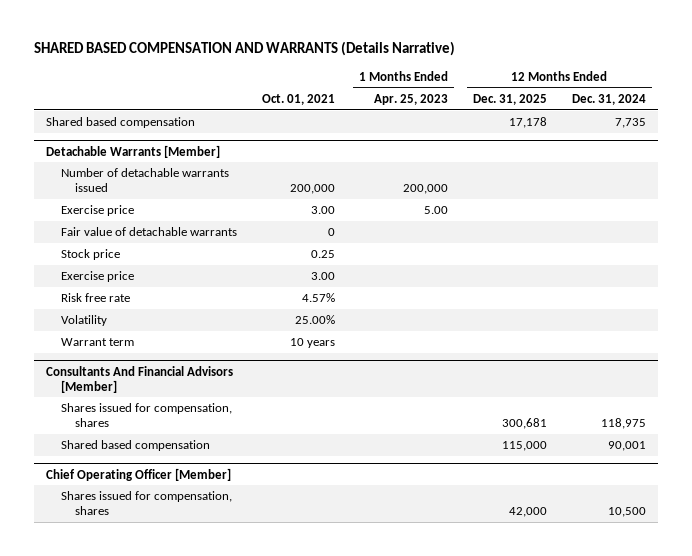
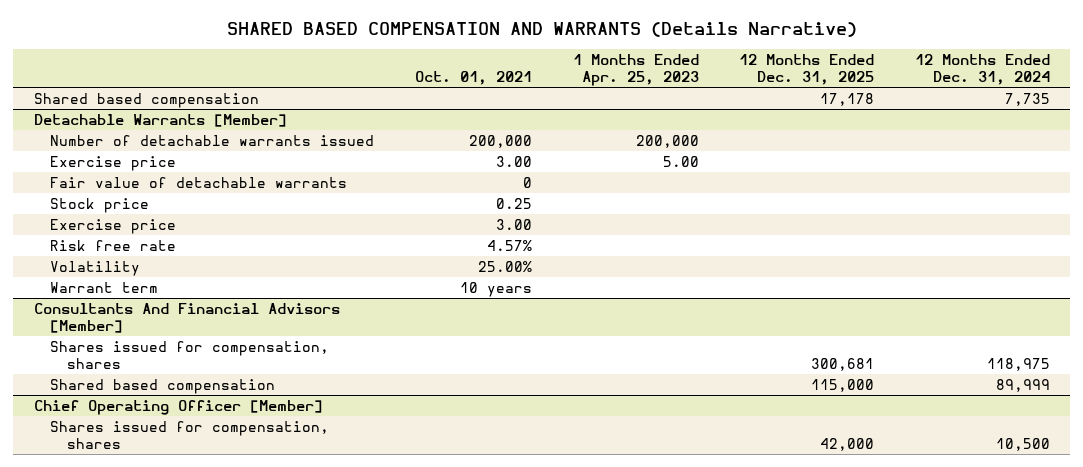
[607,440,646,451] 90,001 -> [995,378,1050,392] 89,999

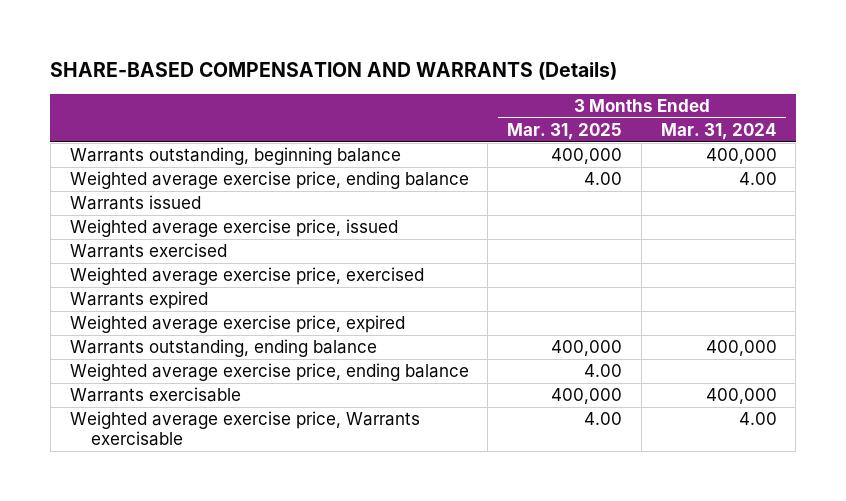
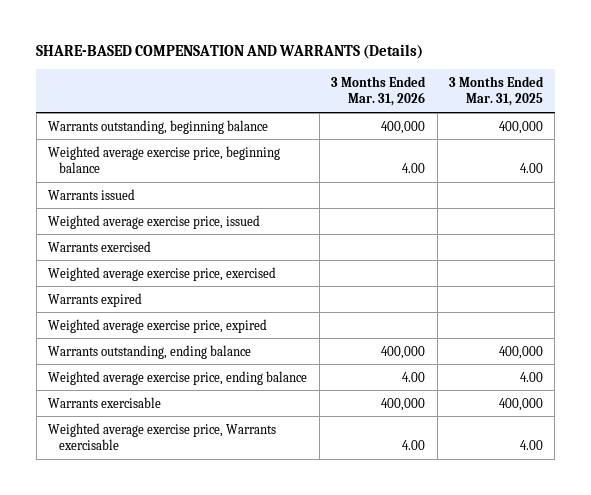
[660,122,777,140] Mar. 31, 2024 -> none
none -> [331,75,427,107] 3 Months Ended Mar. 31, 2026
[69,171,469,190] Weighted average exercise price, ending balance -> [48,145,281,174] Weighted average exercise price, beginning balance

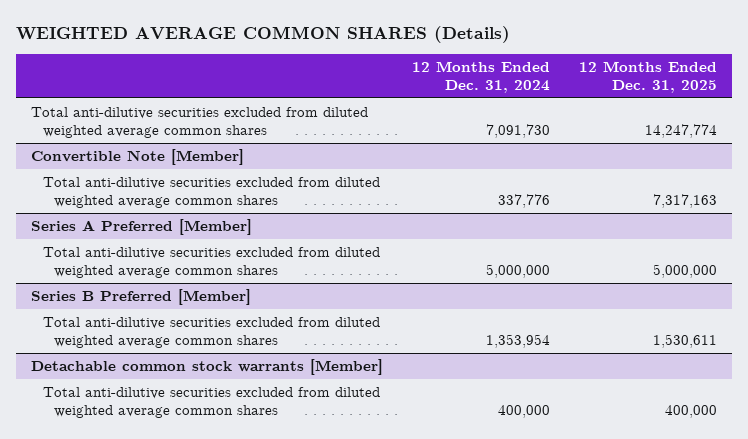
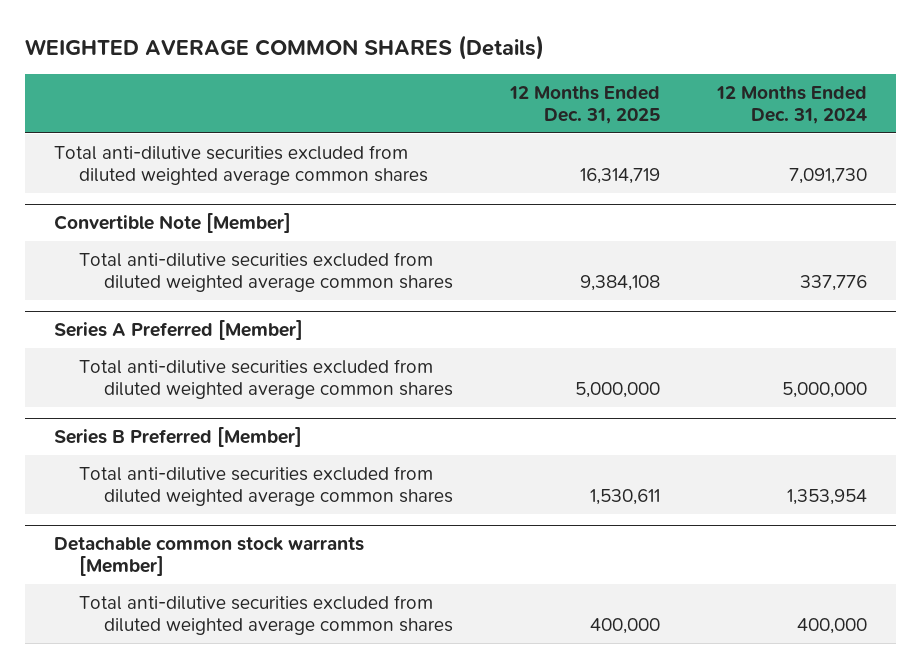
[645,124,718,139] 14,247,774 -> [580,168,661,185] 16,314,719
[653,194,718,209] 7,317,163 -> [580,275,661,292] 9,384,108

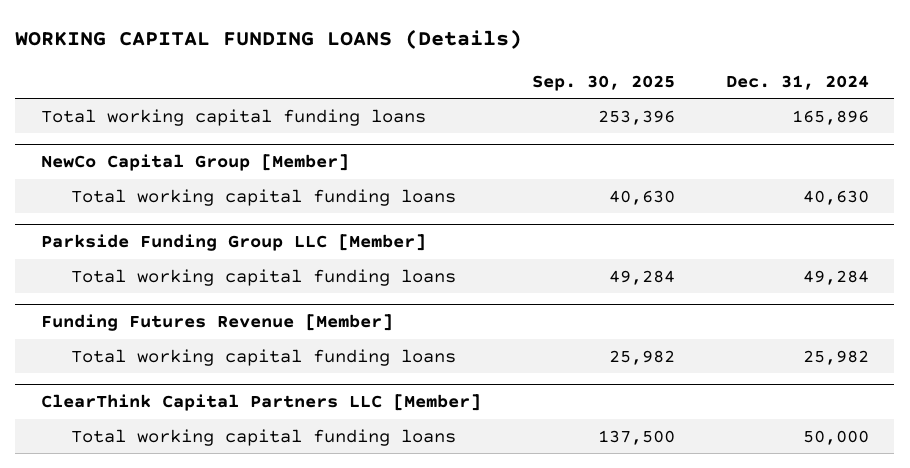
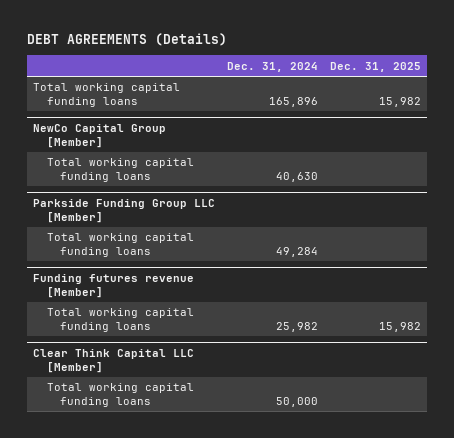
[15,29,523,50] WORKING CAPITAL FUNDING LOANS (Details) -> [27,33,228,47] DEBT AGREEMENTS (Details)
[531,75,675,92] Sep. 30, 2025 -> none
none -> [330,61,422,72] Dec. 31, 2025
[40,314,393,332] Funding Futures Revenue [Member] -> [33,274,195,298] Funding futures revenue [Member]
[40,394,481,412] ClearThink Capital Partners LLC [Member] -> none
none -> [33,349,195,373] Clear Think Capital LLC [Member]

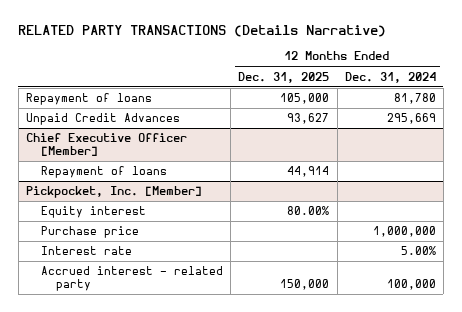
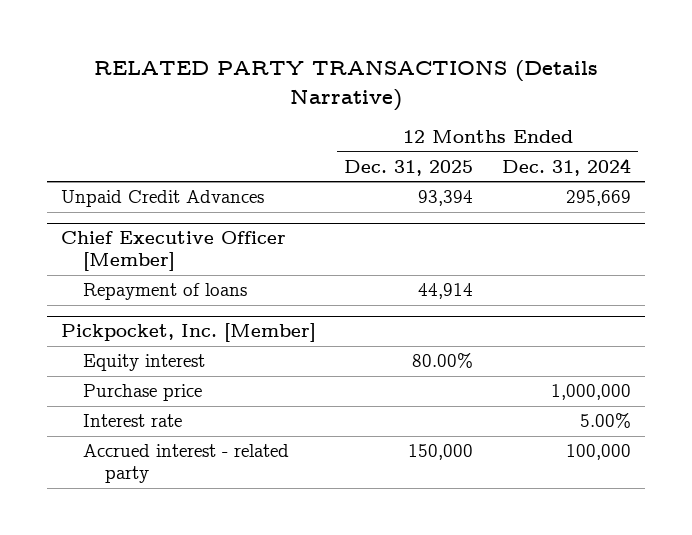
[25,93,152,106] Repayment of loans -> none
[287,113,330,125] 93,627 -> [418,190,474,207] 93,394

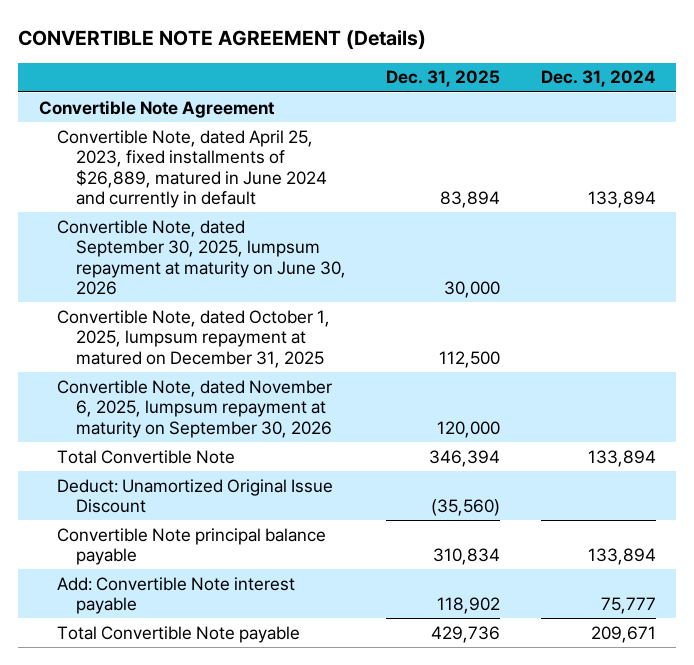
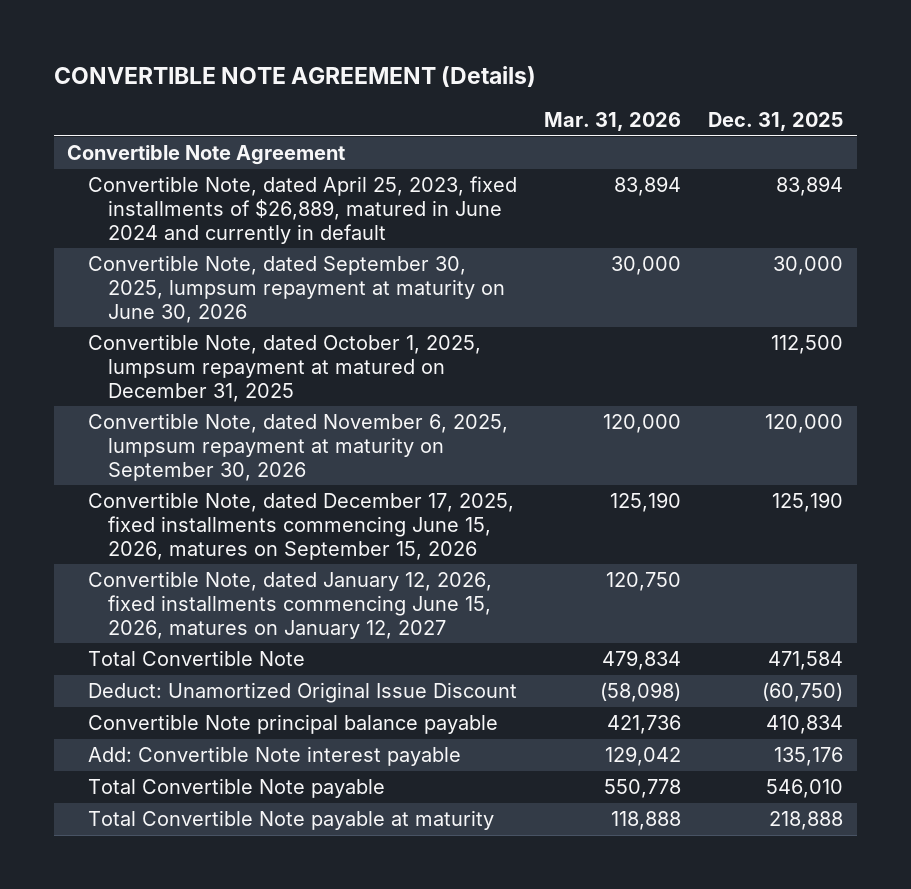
[540,70,656,88] Dec. 31, 2024 -> none
none -> [544,112,682,132] Mar. 31, 2026
none -> [87,492,514,560] Convertible Note, dated December 17, 2025, fixed installments commencing June 15, 2026, matures on September 15, 2026
none -> [87,571,492,639] Convertible Note, dated January 12, 2026, fixed installments commencing June 15, 2026, matures on January 12, 2027
[429,449,501,467] 346,394 -> [768,651,844,671] 471,584
[431,499,501,517] (35,560) -> [762,682,844,703] (60,750)
[433,548,501,566] 310,834 -> [766,715,844,735] 410,834
[437,597,501,615] 118,902 -> [774,747,844,767] 135,176
[431,625,501,643] 429,736 -> [766,779,844,799] 546,010
none -> [87,810,494,831] Total Convertible Note payable at maturity

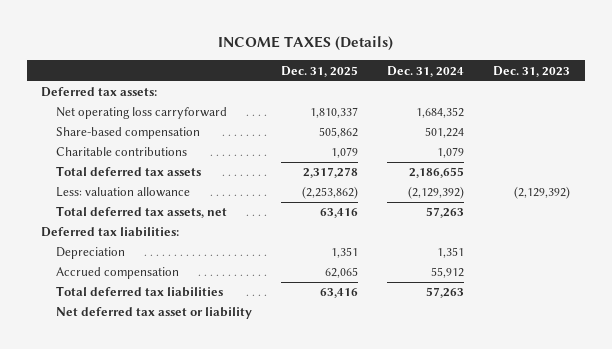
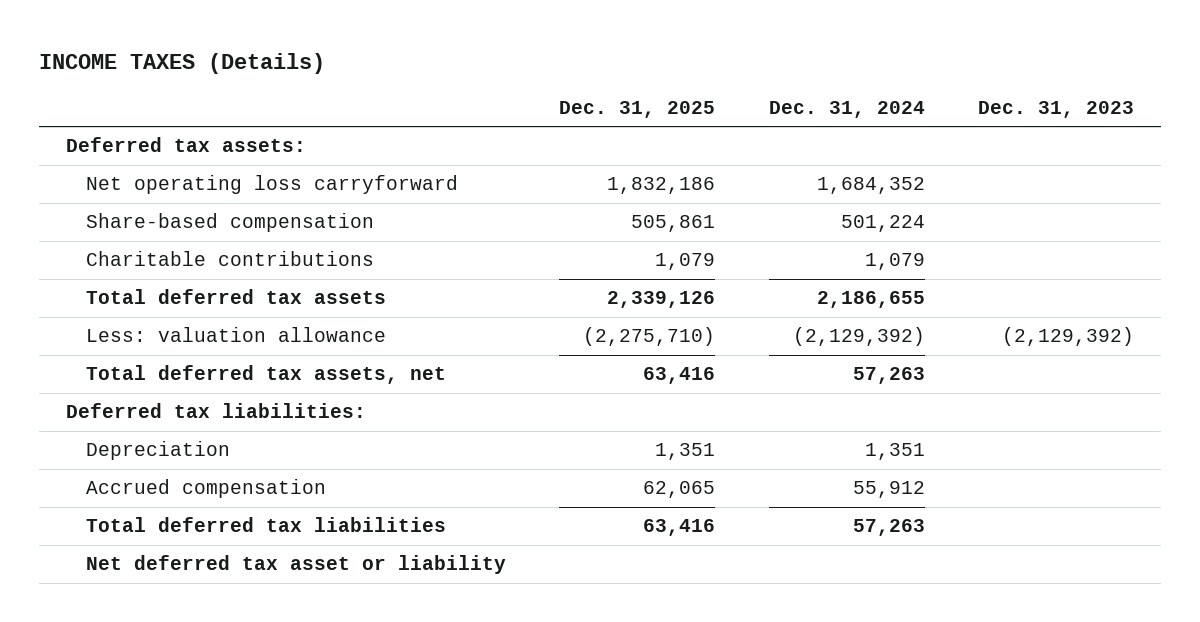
[310,107,359,119] 1,810,337 -> [607,177,716,195] 1,832,186
[319,127,359,139] 505,862 -> [631,215,716,233] 505,861
[303,167,359,179] 2,317,278 -> [607,291,716,309] 2,339,126
[302,186,359,200] (2,253,862) -> [583,327,716,347] (2,275,710)

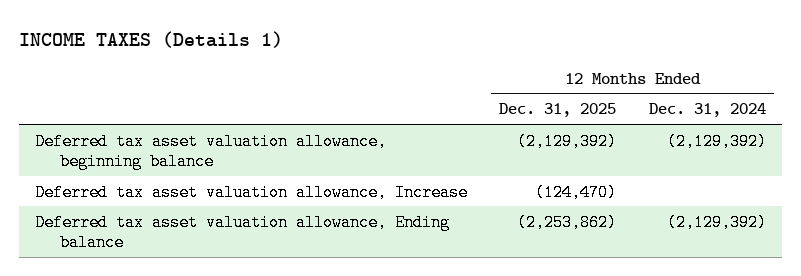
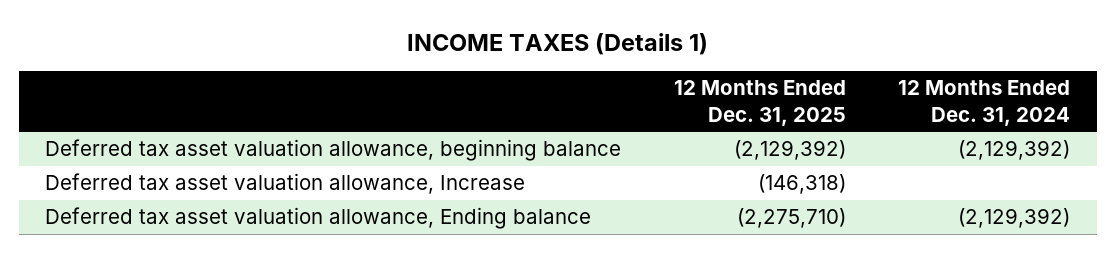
[535,183,618,201] (124,470) -> [757,174,846,195] (146,318)
[517,213,618,231] (2,253,862) -> [736,208,846,229] (2,275,710)

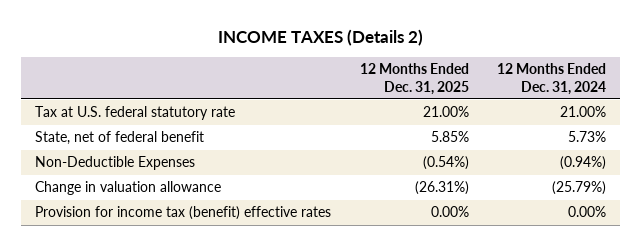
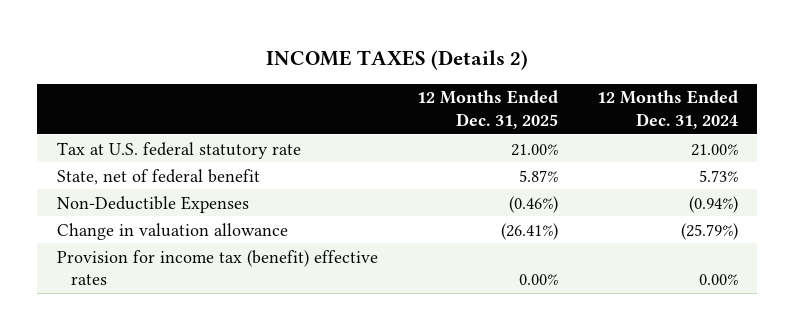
[430,131,469,143] 5.85% -> [518,169,558,182] 5.87%
[422,156,469,171] (0.54%) -> [508,195,558,213] (0.46%)
[414,181,469,196] (26.31%) -> [500,222,558,240] (26.41%)

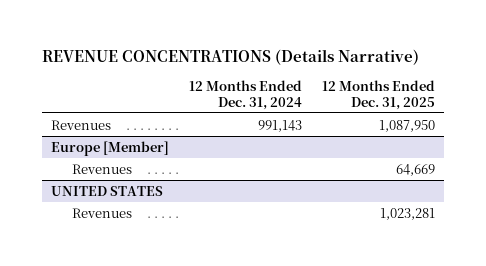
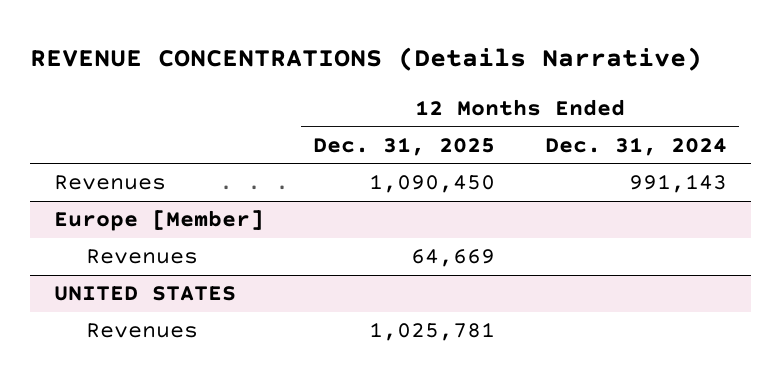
[378,119,435,132] 1,087,950 -> [369,174,496,194] 1,090,450
[379,207,435,220] 1,023,281 -> [369,322,496,342] 1,025,781

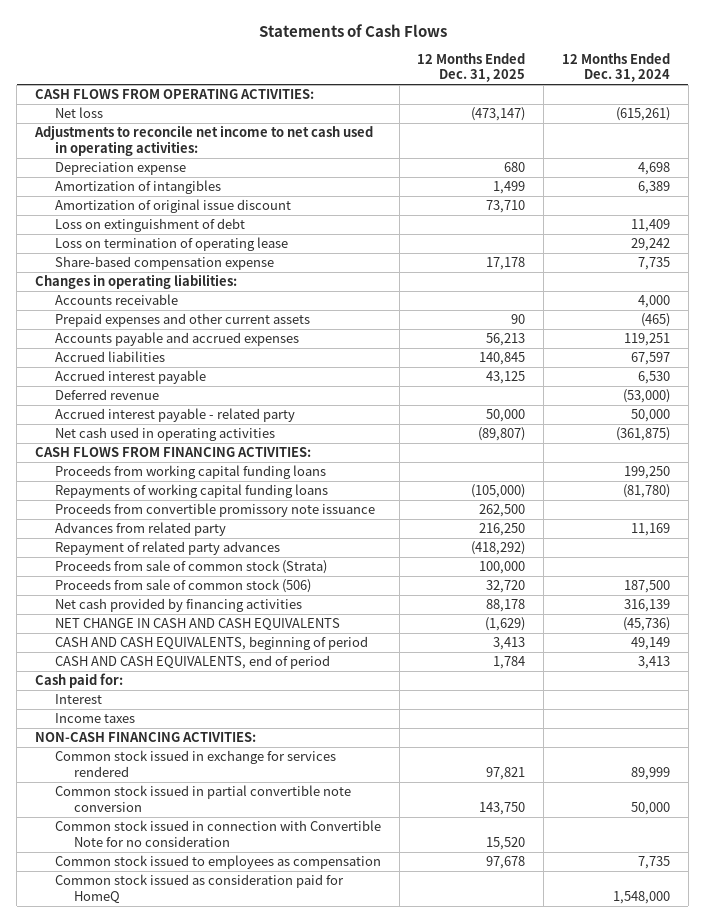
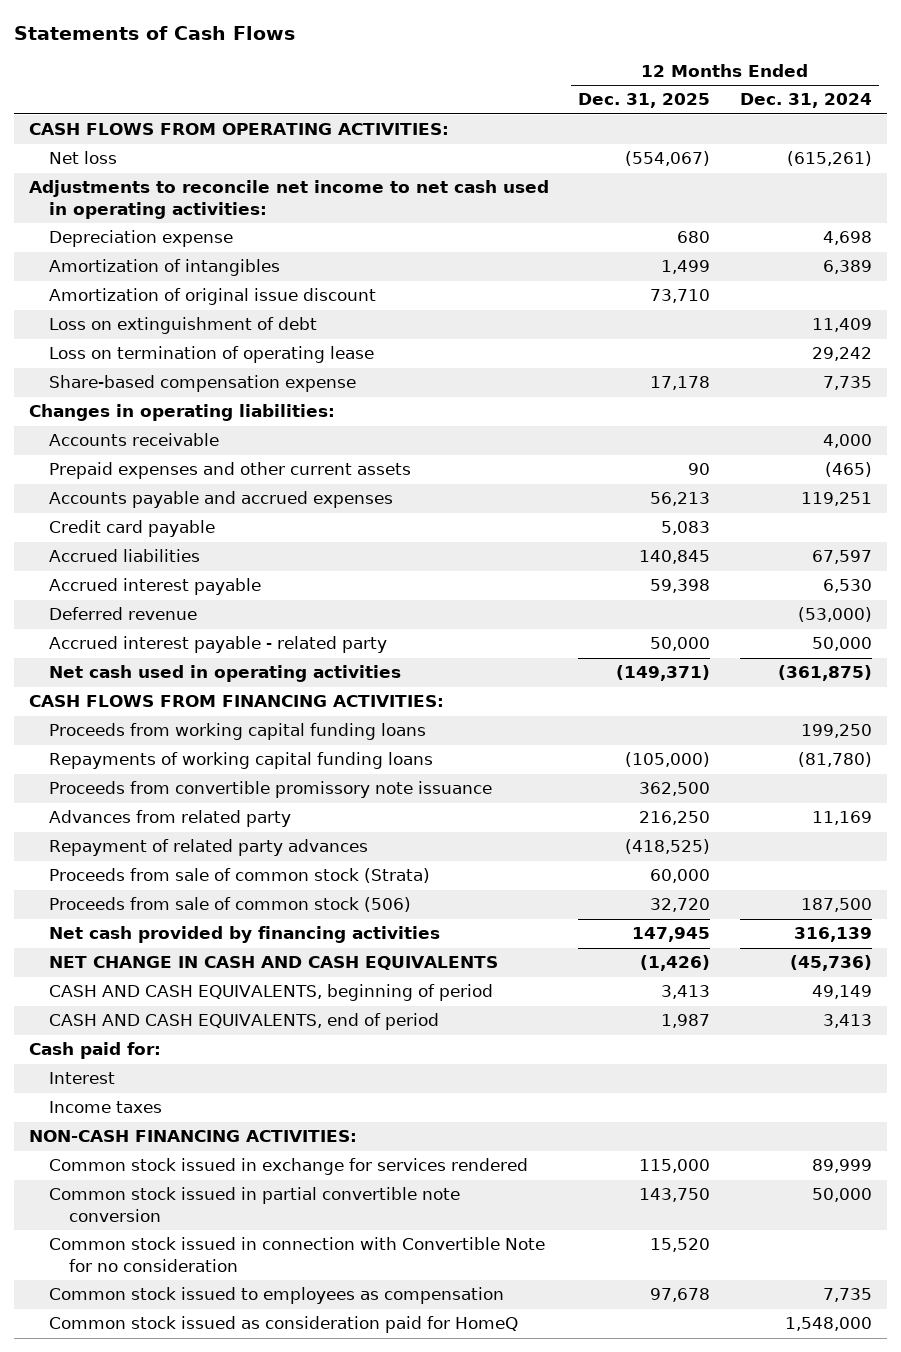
[471,107,526,122] (473,147) -> [625,151,711,167] (554,067)
none -> [48,520,215,538] Credit card payable
[486,371,526,385] 43,125 -> [650,579,711,594] 59,398
[478,427,526,442] (89,807) -> [616,665,711,682] (149,371)
[479,504,526,518] 262,500 -> [639,782,711,797] 362,500
[471,541,526,556] (418,292) -> [625,839,711,855] (418,525)
[479,561,526,575] 100,000 -> [650,869,711,884] 60,000
[486,599,526,613] 88,178 -> [632,927,711,943] 147,945
[485,617,526,632] (1,629) -> [640,955,711,972] (1,426)
[493,656,526,670] 1,784 -> [661,1014,711,1029] 1,987
[486,766,526,780] 97,821 -> [639,1159,711,1174] 115,000

